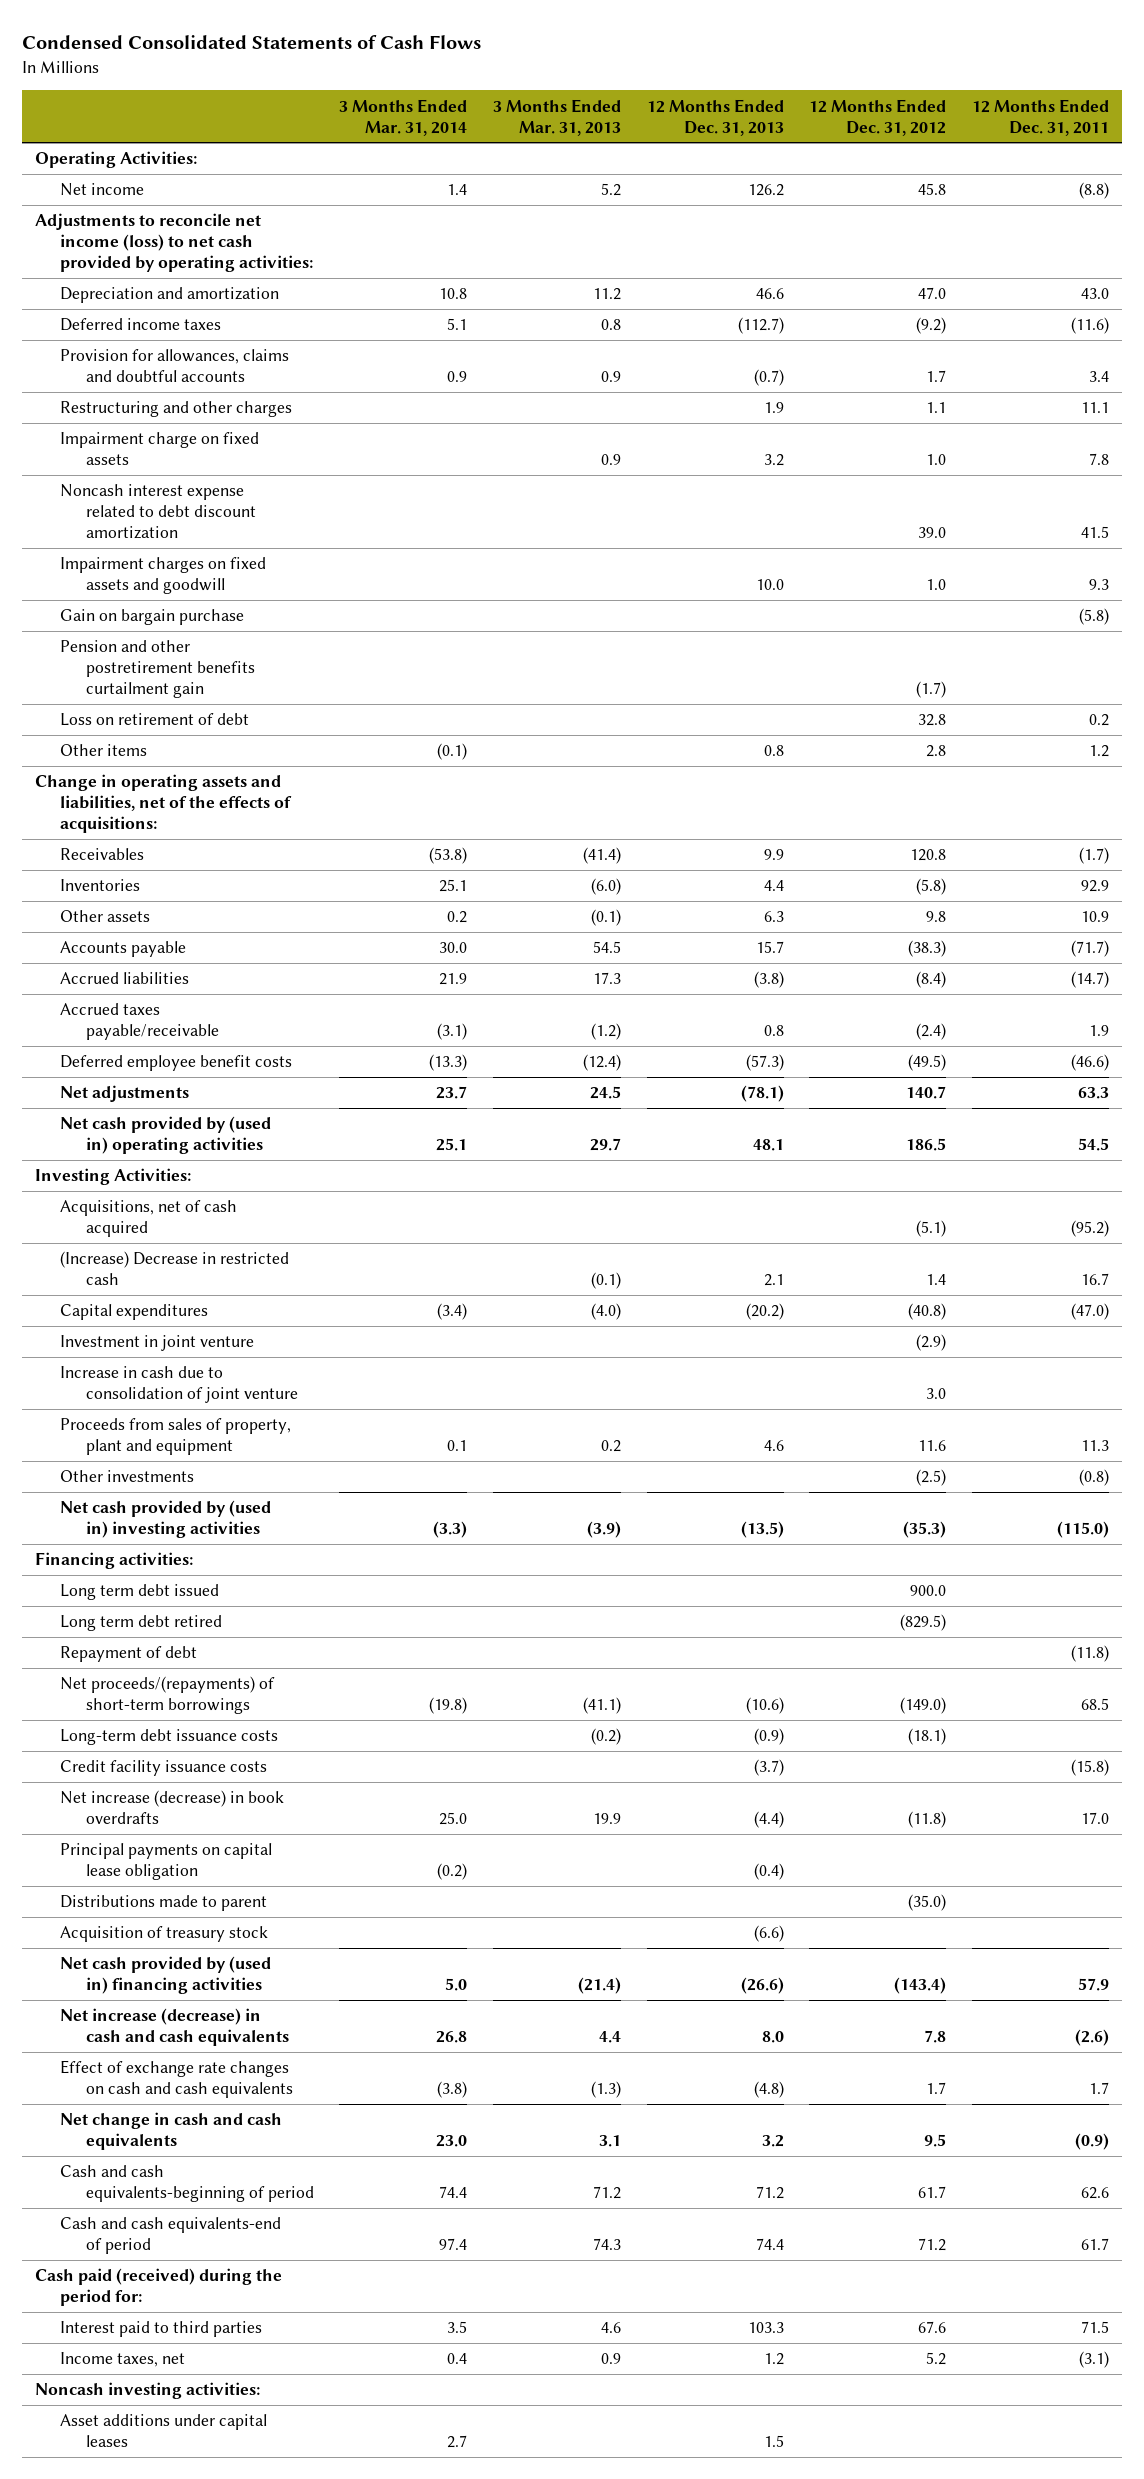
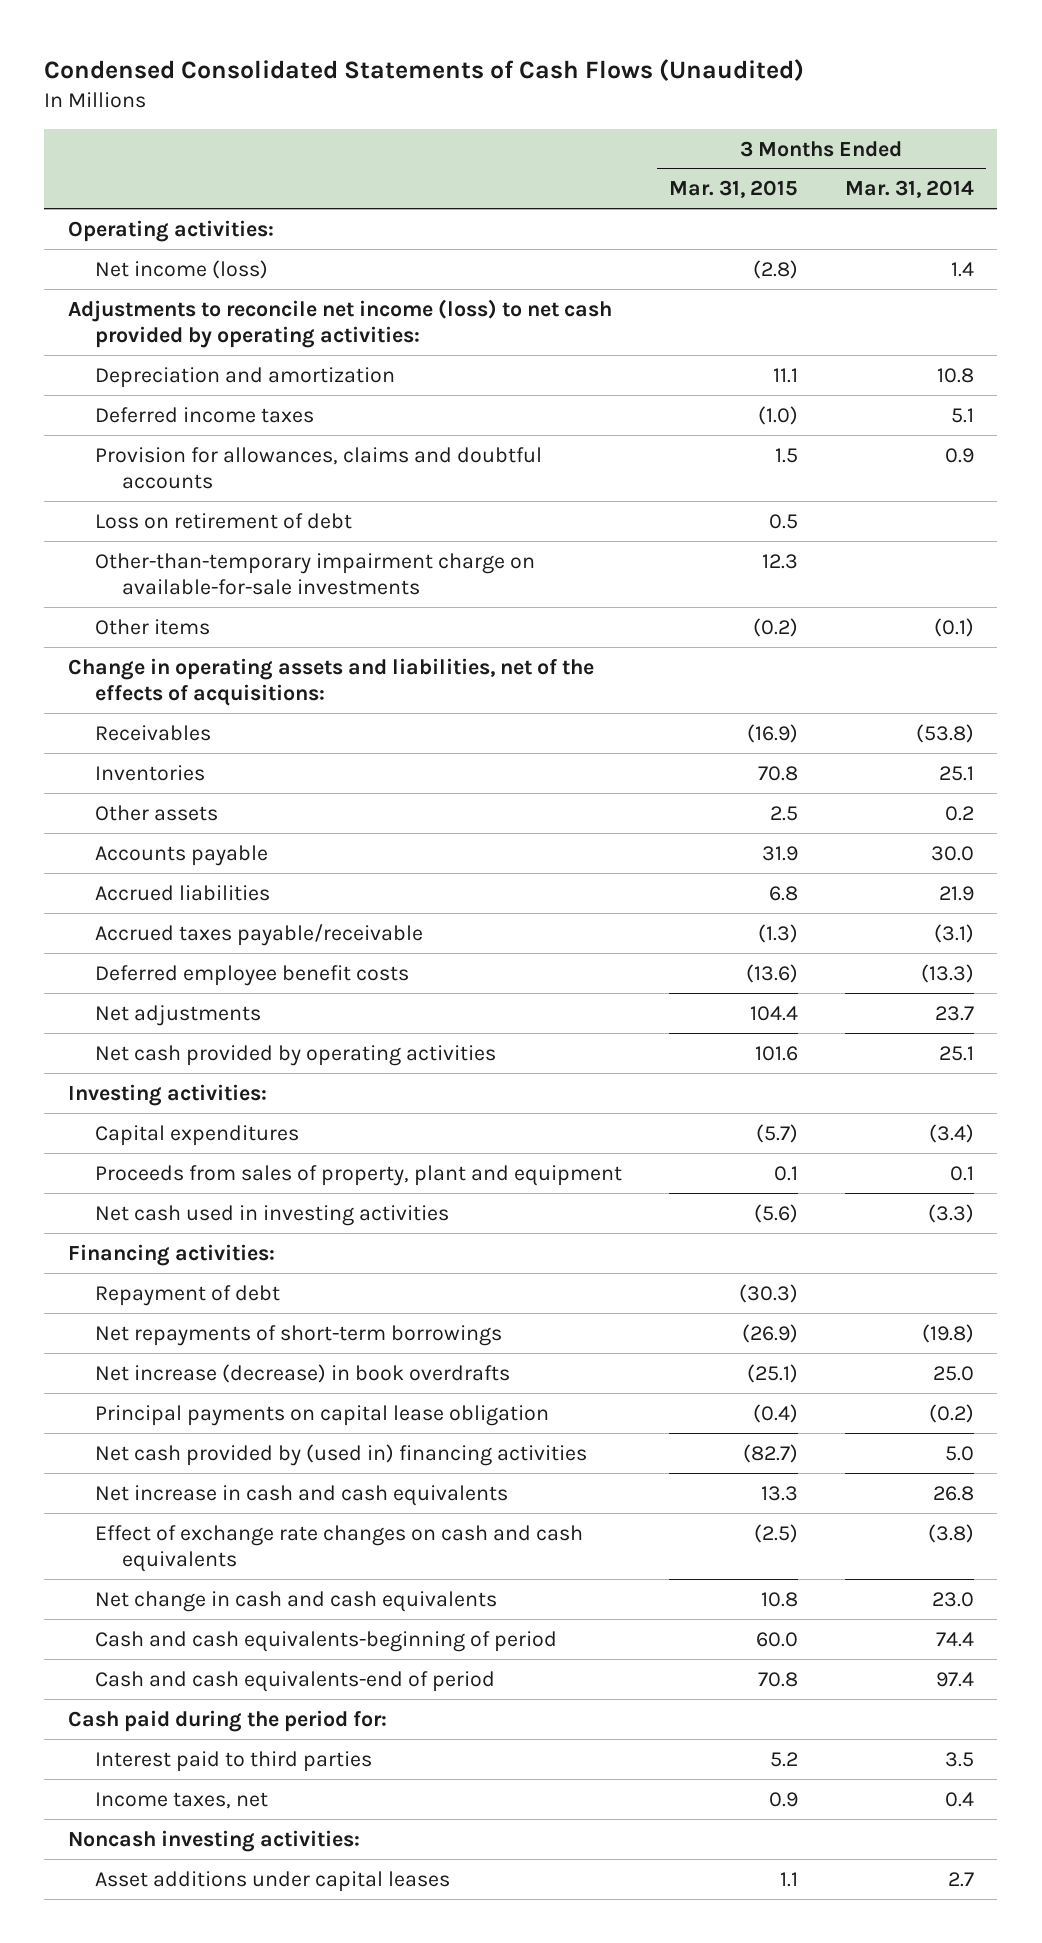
[21,35,481,50] Condensed Consolidated Statements of Cash Flows -> [44,59,805,82] Condensed Consolidated Statements of Cash Flows (Unaudited)
[492,98,621,136] 3 Months Ended Mar. 31, 2013 -> none
[646,98,784,136] 12 Months Ended Dec. 31, 2013 -> none
[809,98,947,136] 12 Months Ended Dec. 31, 2012 -> none
[971,98,1109,136] 12 Months Ended Dec. 31, 2011 -> none
none -> [669,180,799,199] Mar. 31, 2015
[34,151,197,169] Operating Activities: -> [67,219,274,242] Operating activities:
[60,183,145,197] Net income -> [95,259,269,279] Net income (loss)
[60,401,293,418] Restructuring and other charges -> none
[60,432,260,466] Impairment charge on fixed assets -> none
[60,484,256,539] Noncash interest expense related to debt discount amortization -> none
[60,557,267,595] Impairment charges on fixed assets and goodwill -> none
[60,609,245,626] Gain on bargain purchase -> none
[60,640,255,698] Pension and other postretirement benefits curtailment gain -> none
none -> [95,552,536,596] Other-than-temporary impairment charge on available-for-sale investments
[60,1200,238,1238] Acquisitions, net of cash acquired -> none
[60,1251,290,1286] (Increase) Decrease in restricted cash -> none
[60,1116,272,1155] Net cash provided by (used in) operating activities -> [95,1044,497,1066] Net cash provided by operating activities
[34,1168,191,1186] Investing Activities: -> [67,1083,267,1106] Investing activities:
[60,1335,255,1352] Investment in joint venture -> none
[60,1366,298,1404] Increase in cash due to consolidation of joint venture -> none
[60,1470,195,1483] Other investments -> none
[60,1500,272,1539] Net cash provided by (used in) investing activities -> [95,1204,450,1226] Net cash used in investing activities
[60,1584,220,1601] Long term debt issued -> none
[60,1615,223,1632] Long term debt retired -> none
[60,1729,279,1746] Long-term debt issuance costs -> none
[60,1760,268,1777] Credit facility issuance costs -> none
[60,1676,276,1715] Net proceeds/(repayments) of short-term borrowings -> [95,1324,503,1346] Net repayments of short-term borrowings
[60,1895,268,1912] Distributions made to parent -> none
[60,1926,269,1943] Acquisition of treasury stock -> none
[60,2008,289,2047] Net increase (decrease) in cash and cash equivalents -> [95,1484,509,1506] Net increase in cash and cash equivalents
[34,2268,282,2307] Cash paid (received) during the period for: -> [67,1709,387,1732] Cash paid during the period for:

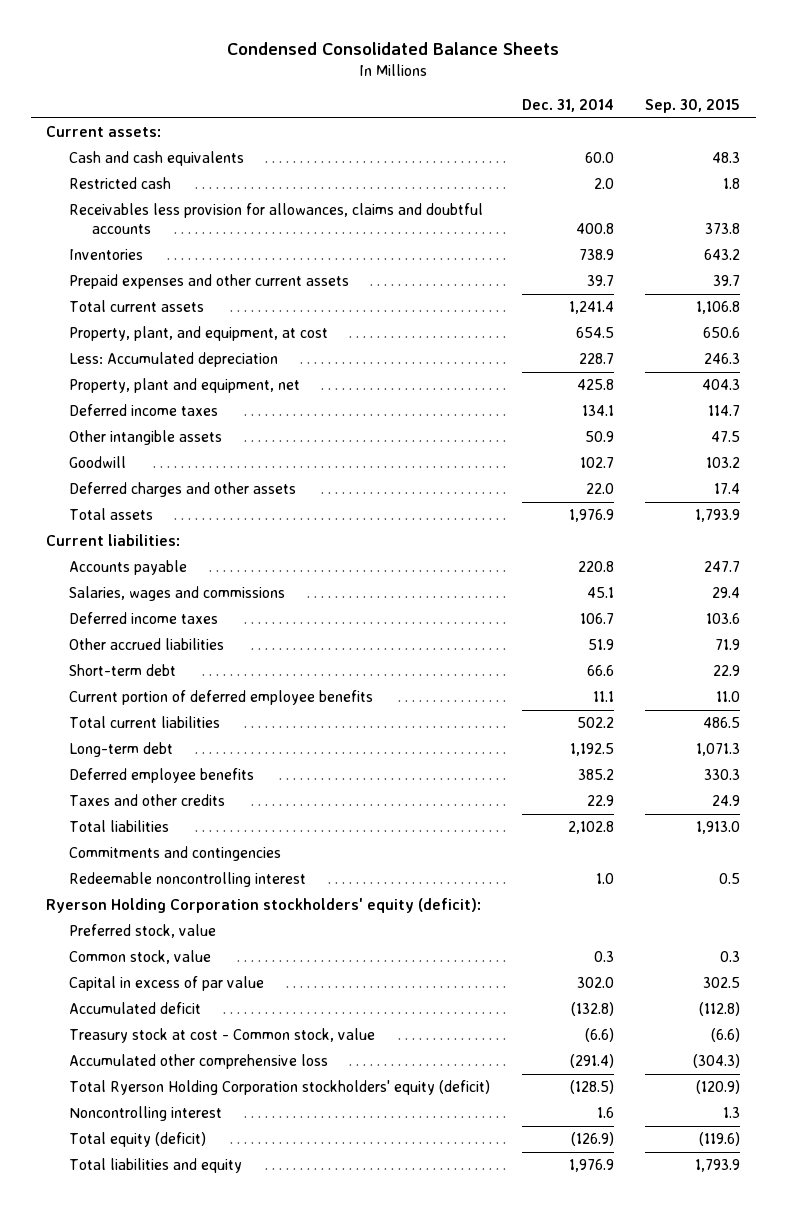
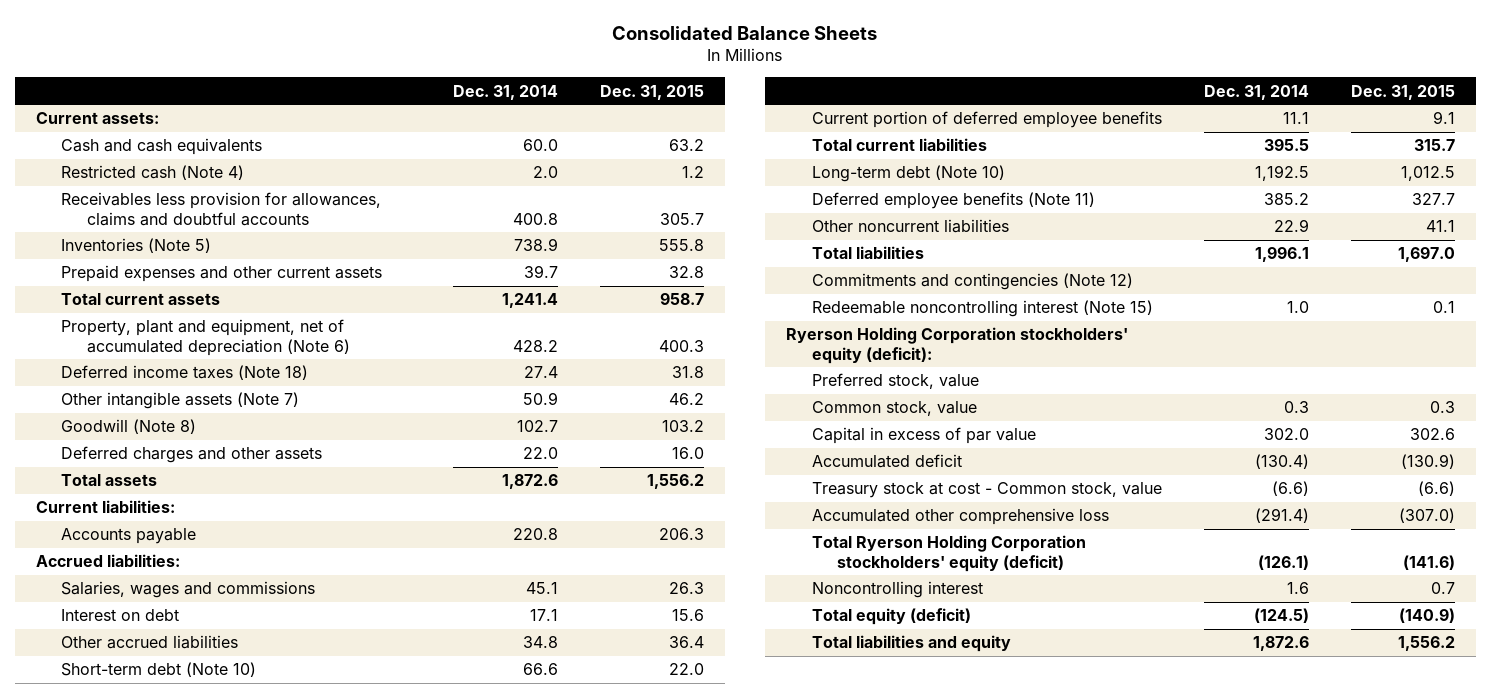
[227,41,560,55] Condensed Consolidated Balance Sheets -> [612,25,878,40] Consolidated Balance Sheets
[645,98,741,113] Sep. 30, 2015 -> none
none -> [600,84,705,100] Dec. 31, 2015
[69,177,172,190] Restricted cash -> [61,165,245,181] Restricted cash (Note 4)
[69,249,144,261] Inventories -> [61,238,212,254] Inventories (Note 5)
[69,326,329,342] Property, plant, and equipment, at cost -> none
[69,352,279,368] Less: Accumulated depreciation -> none
[69,378,301,394] Property, plant and equipment, net -> [61,319,350,356] Property, plant and equipment, net of accumulated depreciation (Note 6)
[576,379,614,391] 425.8 -> [513,339,559,352] 428.2
[69,404,219,417] Deferred income taxes -> [61,365,309,381] Deferred income taxes (Note 18)
[581,405,614,417] 134.1 -> [524,366,559,379] 27.4
[69,430,223,446] Other intangible assets -> [61,392,300,410] Other intangible assets (Note 7)
[69,456,127,469] Goodwill -> [61,419,197,435] Goodwill (Note 8)
[568,509,614,523] 1,976.9 -> [502,474,559,490] 1,872.6
none -> [36,554,181,568] Accrued liabilities:
[69,612,219,625] Deferred income taxes -> none
none -> [61,609,180,622] Interest on debt
[587,639,614,651] 51.9 -> [523,636,559,649] 34.8
[69,664,177,677] Short-term debt -> [61,662,257,678] Short-term debt (Note 10)
[576,717,614,729] 502.2 -> [1263,138,1309,152] 395.5
[69,742,174,758] Long-term debt -> [811,165,1005,183] Long-term debt (Note 10)
[69,768,255,784] Deferred employee benefits -> [811,192,1095,210] Deferred employee benefits (Note 11)
[69,794,226,807] Taxes and other credits -> [811,219,1009,234] Other noncurrent liabilities
[567,821,614,835] 2,102.8 -> [1254,246,1309,263] 1,996.1
[69,846,282,862] Commitments and contingencies -> [811,273,1133,291] Commitments and contingencies (Note 12)
[69,872,307,888] Redeemable noncontrolling interest -> [811,300,1153,318] Redeemable noncontrolling interest (Note 15)
[570,1002,614,1017] (132.8) -> [1254,454,1309,470] (130.4)
[569,1080,614,1095] (128.5) -> [1257,554,1309,570] (126.1)
[570,1132,614,1147] (126.9) -> [1253,608,1309,624] (124.5)
[568,1159,614,1173] 1,976.9 -> [1252,636,1309,652] 1,872.6

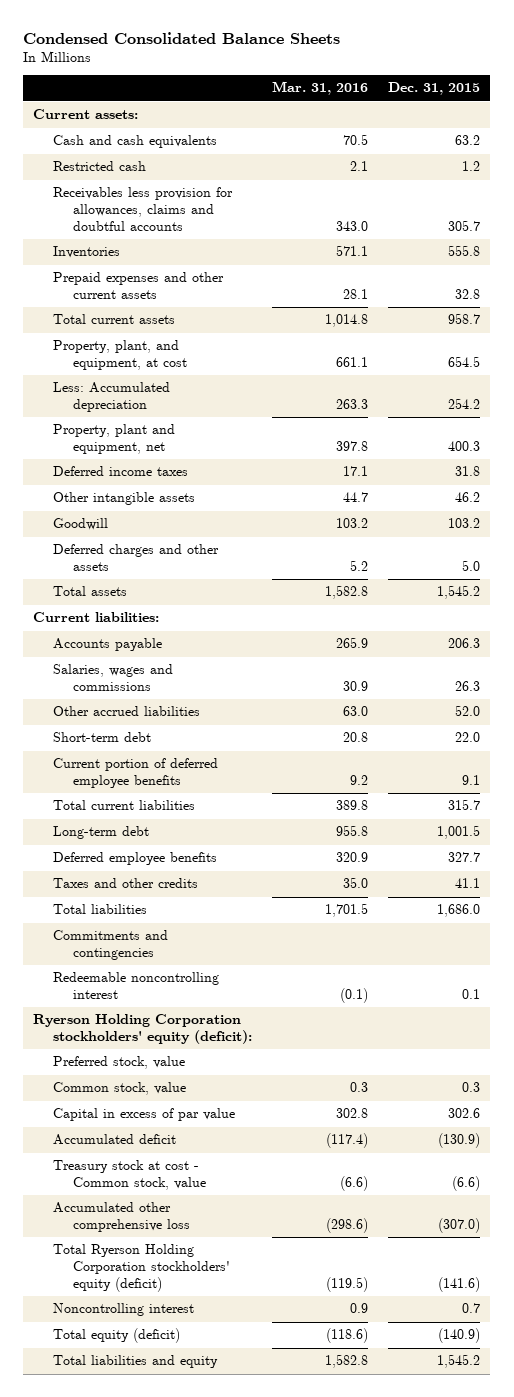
[612,25,878,40] Consolidated Balance Sheets -> [23,31,341,44] Condensed Consolidated Balance Sheets
[453,84,559,100] Dec. 31, 2014 -> none
none -> [272,81,369,96] Mar. 31, 2016
[61,165,245,181] Restricted cash (Note 4) -> [53,161,147,172] Restricted cash
[61,238,212,254] Inventories (Note 5) -> [53,246,121,259] Inventories
none -> [53,340,188,371] Property, plant, and equipment, at cost
none -> [53,382,171,413] Less: Accumulated depreciation
[61,319,350,356] Property, plant and equipment, net of accumulated depreciation (Note 6) -> [53,424,176,455] Property, plant and equipment, net
[61,365,309,381] Deferred income taxes (Note 18) -> [53,466,189,477] Deferred income taxes
[61,392,300,410] Other intangible assets (Note 7) -> [53,492,196,506] Other intangible assets
[61,419,197,435] Goodwill (Note 8) -> [53,518,109,531] Goodwill
[672,447,705,460] 16.0 -> [462,560,481,572] 5.0
[647,474,705,490] 1,556.2 -> [437,585,481,600] 1,545.2
[36,554,181,568] Accrued liabilities: -> none
[61,609,180,622] Interest on debt -> none
[669,636,705,649] 36.4 -> [455,705,481,717] 52.0
[61,662,257,678] Short-term debt (Note 10) -> [53,732,152,743] Short-term debt
[811,165,1005,183] Long-term debt (Note 10) -> [53,826,150,840] Long-term debt
[1400,166,1455,182] 1,012.5 -> [437,825,481,840] 1,001.5
[811,192,1095,210] Deferred employee benefits (Note 11) -> [53,852,218,866] Deferred employee benefits
[811,219,1009,234] Other noncurrent liabilities -> [53,878,199,889] Taxes and other credits
[1397,246,1455,263] 1,697.0 -> [437,904,481,918] 1,686.0
[811,273,1133,291] Commitments and contingencies (Note 12) -> [53,930,169,961] Commitments and contingencies
[811,300,1153,318] Redeemable noncontrolling interest (Note 15) -> [53,972,220,1000] Redeemable noncontrolling interest
[1397,636,1455,652] 1,556.2 -> [437,1354,481,1369] 1,545.2

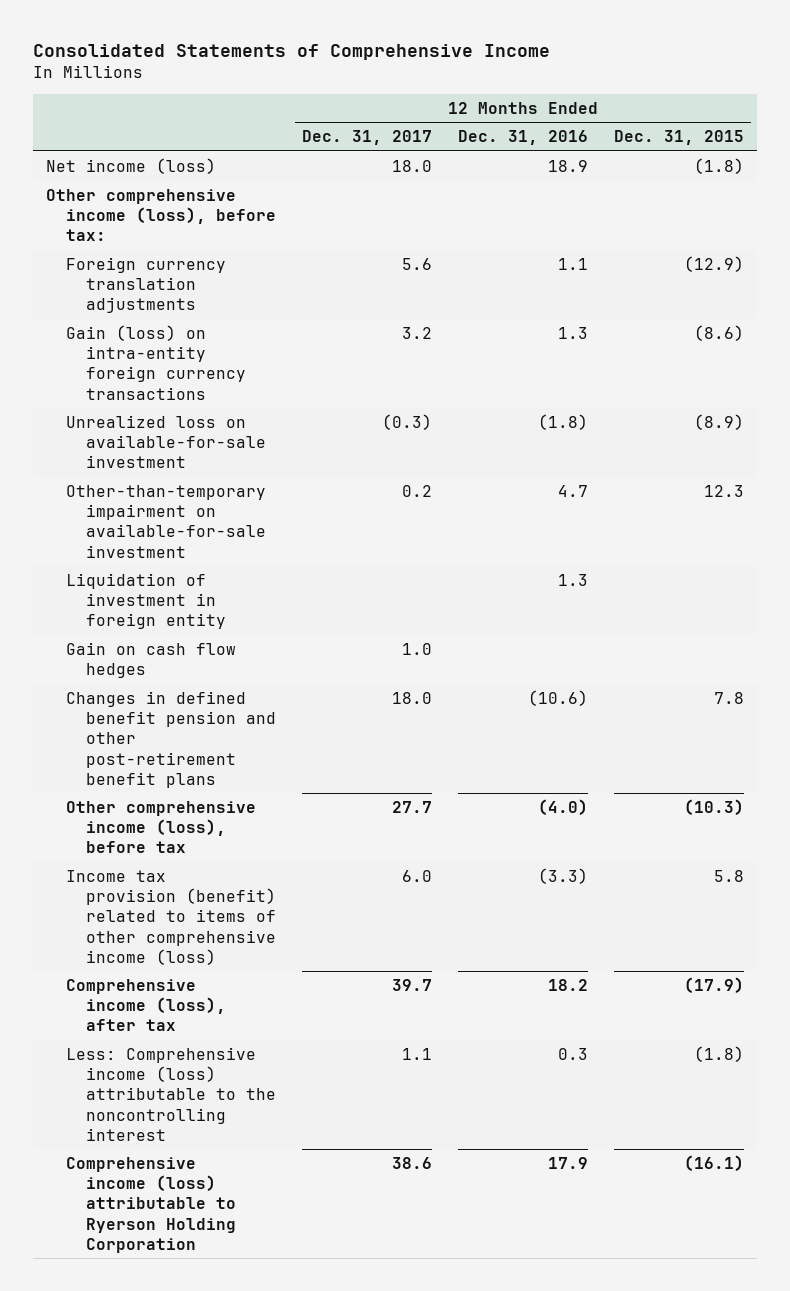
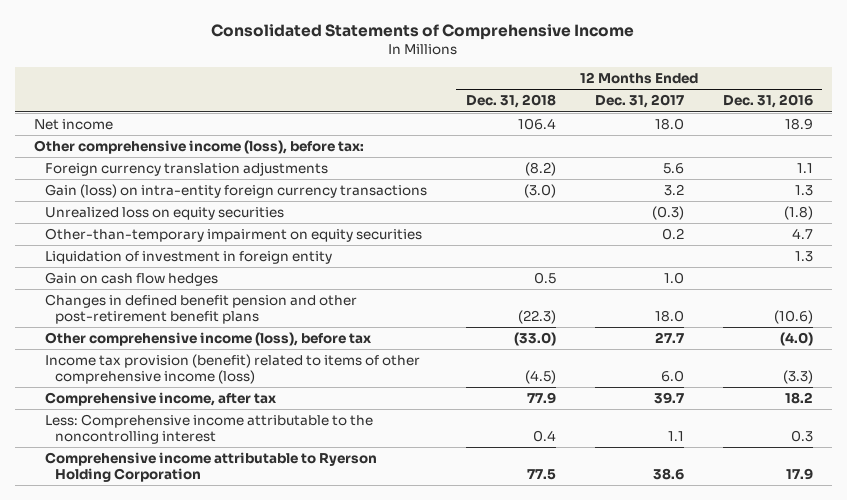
[614,130,745,146] Dec. 31, 2015 -> none
none -> [465,94,556,109] Dec. 31, 2018
[45,158,216,175] Net income (loss) -> [34,119,114,131] Net income
[65,415,266,469] Unrealized loss on available-for-sale investment -> [44,207,284,221] Unrealized loss on equity securities
[65,485,266,558] Other-than-temporary impairment on available-for-sale investment -> [44,228,422,243] Other-than-temporary impairment on equity securities
[65,979,226,1032] Comprehensive income (loss), after tax -> [44,392,276,407] Comprehensive income, after tax
[65,1047,276,1141] Less: Comprehensive income (loss) attributable to the noncontrolling interest -> [44,414,373,444] Less: Comprehensive income attributable to the noncontrolling interest
[65,1157,236,1253] Comprehensive income (loss) attributable to Ryerson Holding Corporation -> [44,452,377,482] Comprehensive income attributable to Ryerson Holding Corporation

